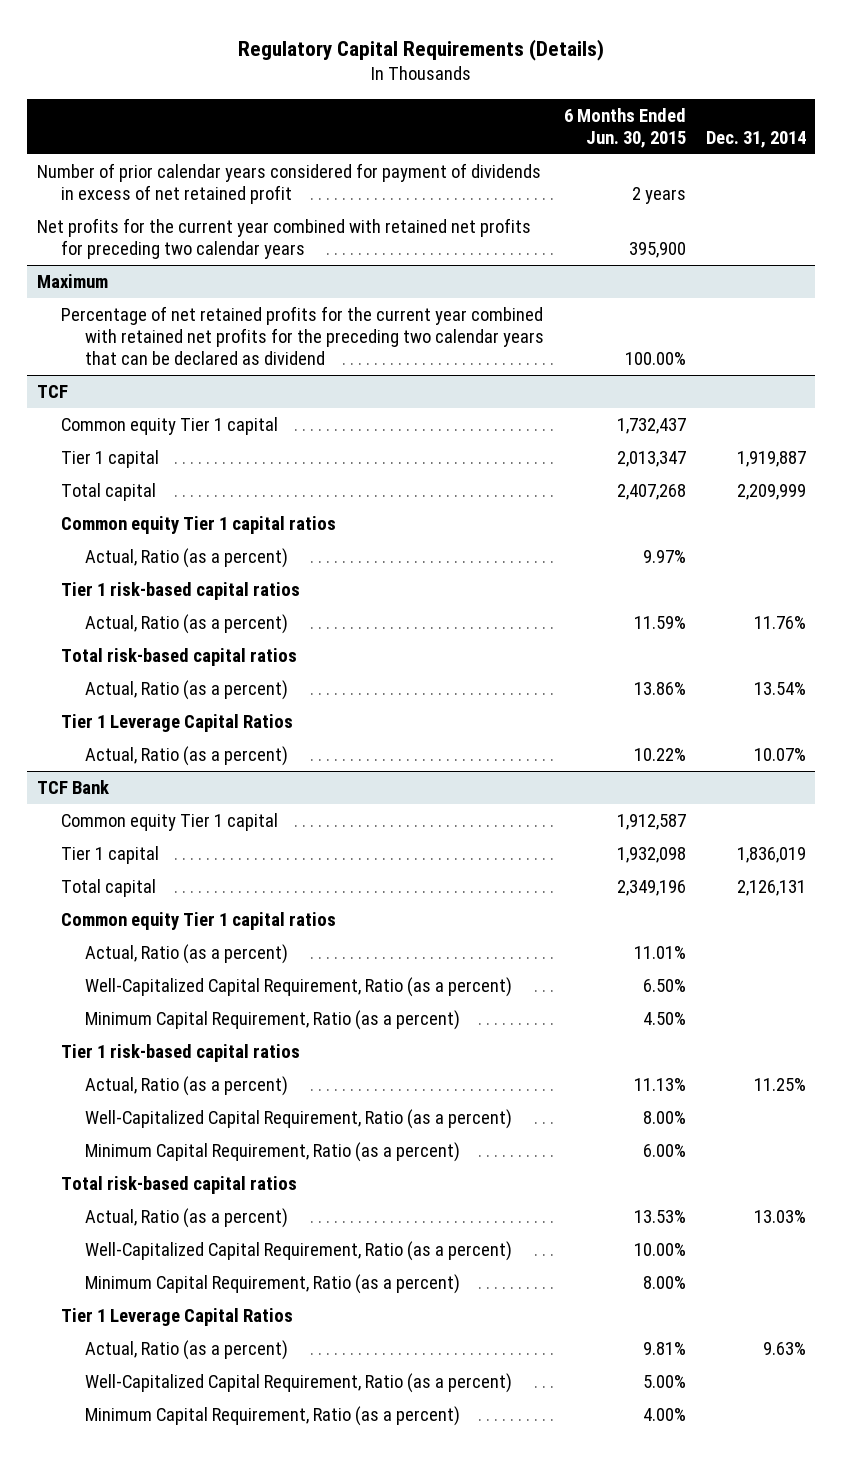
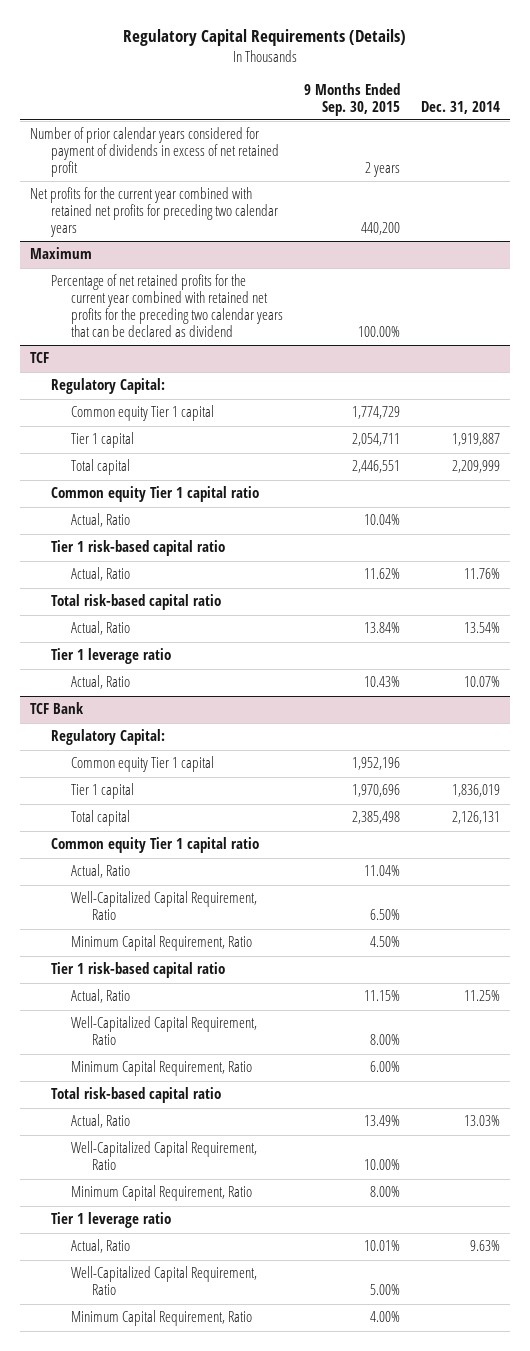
[564,108,687,148] 6 Months Ended Jun. 30, 2015 -> none
none -> [303,82,400,116] 9 Months Ended Sep. 30, 2015
none -> [50,378,165,395] Regulatory Capital:
[61,516,337,535] Common equity Tier 1 capital ratios -> [50,486,259,503] Common equity Tier 1 capital ratio
[85,548,289,569] Actual, Ratio (as a percent) -> [71,513,131,528] Actual, Ratio
[61,582,301,601] Tier 1 risk-based capital ratios -> [50,540,225,557] Tier 1 risk-based capital ratio
[85,614,289,635] Actual, Ratio (as a percent) -> [71,567,131,582] Actual, Ratio
[61,648,298,667] Total risk-based capital ratios -> [50,594,221,611] Total risk-based capital ratio
[85,680,289,701] Actual, Ratio (as a percent) -> [71,621,131,636] Actual, Ratio
[61,714,294,733] Tier 1 Leverage Capital Ratios -> [50,648,171,665] Tier 1 leverage ratio
[85,746,289,767] Actual, Ratio (as a percent) -> [71,675,131,690] Actual, Ratio
none -> [50,729,165,746] Regulatory Capital:
[61,912,337,931] Common equity Tier 1 capital ratios -> [50,837,259,854] Common equity Tier 1 capital ratio
[85,944,289,965] Actual, Ratio (as a percent) -> [71,864,131,879] Actual, Ratio
[85,977,513,998] Well-Capitalized Capital Requirement, Ratio (as a percent) -> [71,891,258,921] Well-Capitalized Capital Requirement, Ratio
[85,1010,461,1031] Minimum Capital Requirement, Ratio (as a percent) -> [71,935,253,952] Minimum Capital Requirement, Ratio
[61,1044,301,1063] Tier 1 risk-based capital ratios -> [50,962,225,979] Tier 1 risk-based capital ratio
[85,1076,289,1097] Actual, Ratio (as a percent) -> [71,989,131,1004] Actual, Ratio
[85,1109,513,1130] Well-Capitalized Capital Requirement, Ratio (as a percent) -> [71,1016,258,1046] Well-Capitalized Capital Requirement, Ratio
[85,1142,461,1163] Minimum Capital Requirement, Ratio (as a percent) -> [71,1060,253,1077] Minimum Capital Requirement, Ratio
[61,1176,298,1195] Total risk-based capital ratios -> [50,1087,221,1104] Total risk-based capital ratio
[85,1208,289,1229] Actual, Ratio (as a percent) -> [71,1114,131,1129] Actual, Ratio
[85,1241,513,1262] Well-Capitalized Capital Requirement, Ratio (as a percent) -> [71,1141,258,1171] Well-Capitalized Capital Requirement, Ratio
[85,1274,461,1295] Minimum Capital Requirement, Ratio (as a percent) -> [71,1185,253,1202] Minimum Capital Requirement, Ratio
[61,1308,294,1327] Tier 1 Leverage Capital Ratios -> [50,1212,171,1229] Tier 1 leverage ratio
[85,1340,289,1361] Actual, Ratio (as a percent) -> [71,1239,131,1254] Actual, Ratio
[85,1373,513,1394] Well-Capitalized Capital Requirement, Ratio (as a percent) -> [71,1266,258,1296] Well-Capitalized Capital Requirement, Ratio
[85,1406,461,1427] Minimum Capital Requirement, Ratio (as a percent) -> [71,1310,253,1327] Minimum Capital Requirement, Ratio

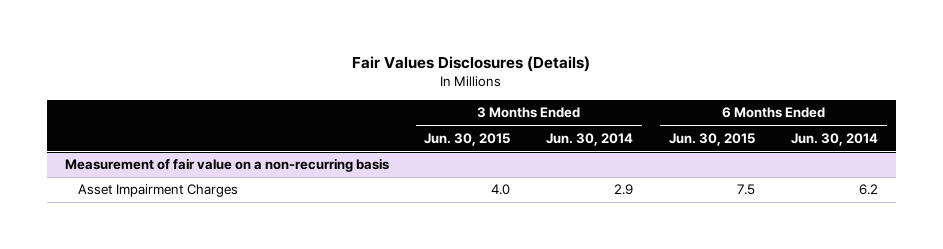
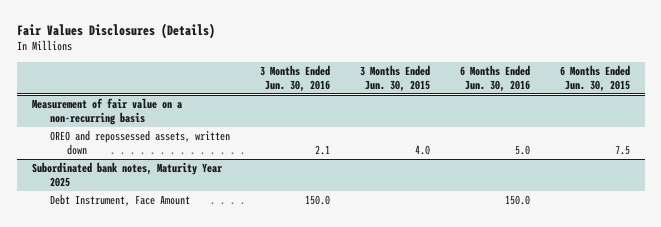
[546,132,634,146] Jun. 30, 2014 -> none
[791,132,879,146] Jun. 30, 2014 -> none
none -> [259,65,330,92] 3 Months Ended Jun. 30, 2016
none -> [459,65,530,92] 6 Months Ended Jun. 30, 2016
[77,184,238,198] Asset Impairment Charges -> [49,130,230,155] OREO and repossessed assets, written down
none -> [31,162,223,187] Subordinated bank notes, Maturity Year 2025
none -> [49,194,190,207] Debt Instrument, Face Amount

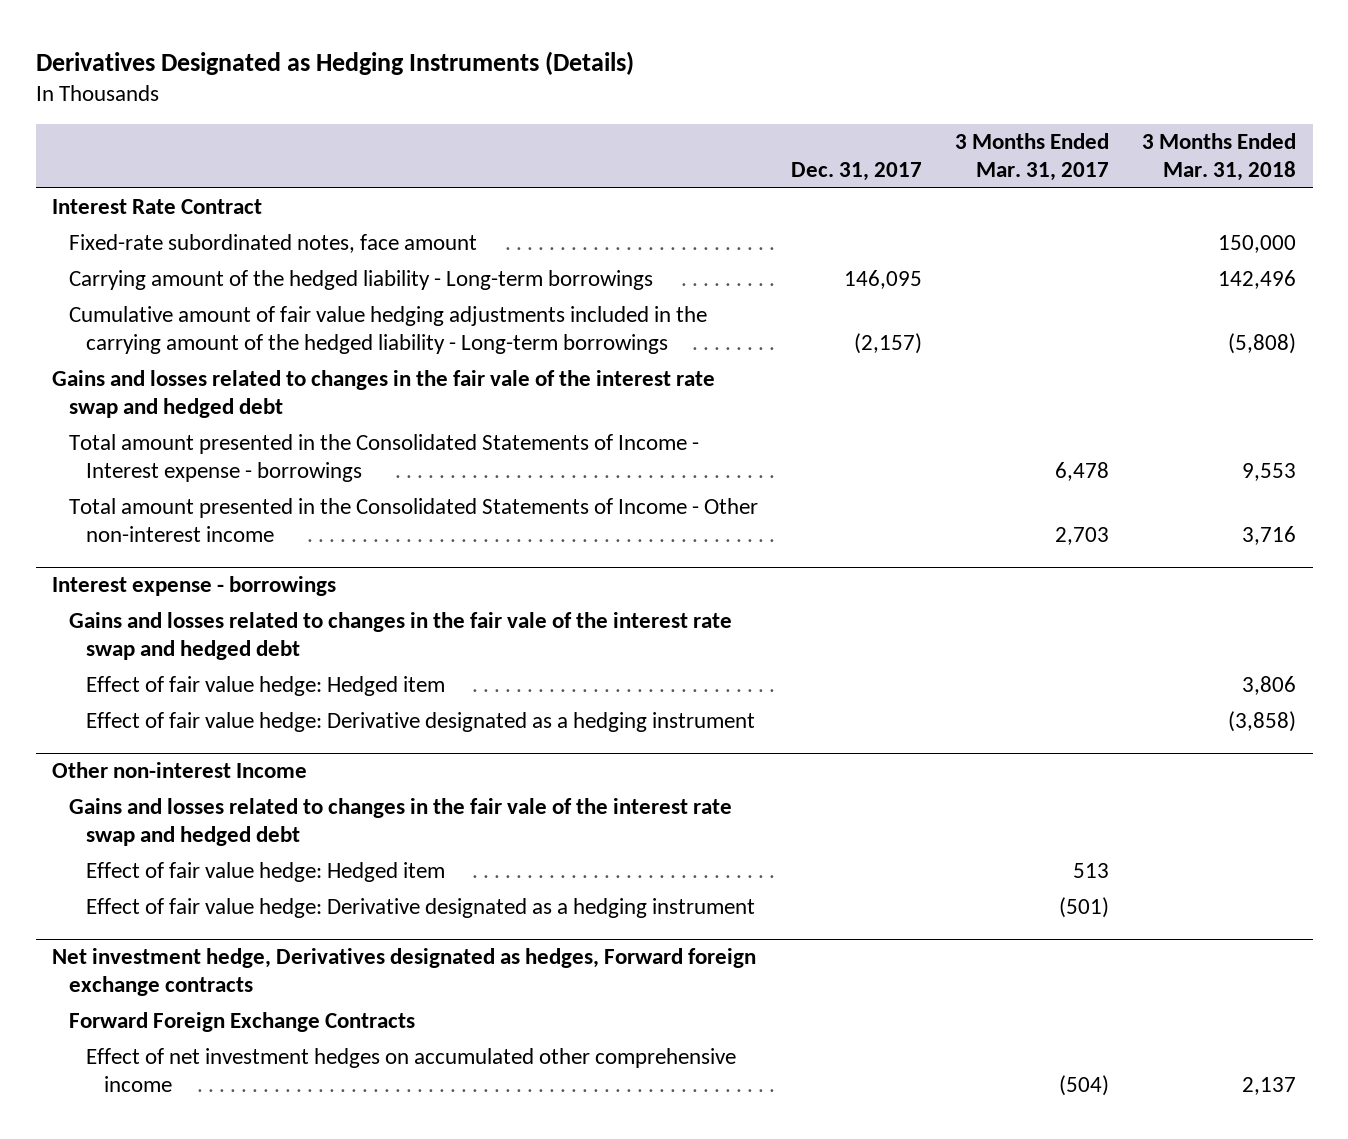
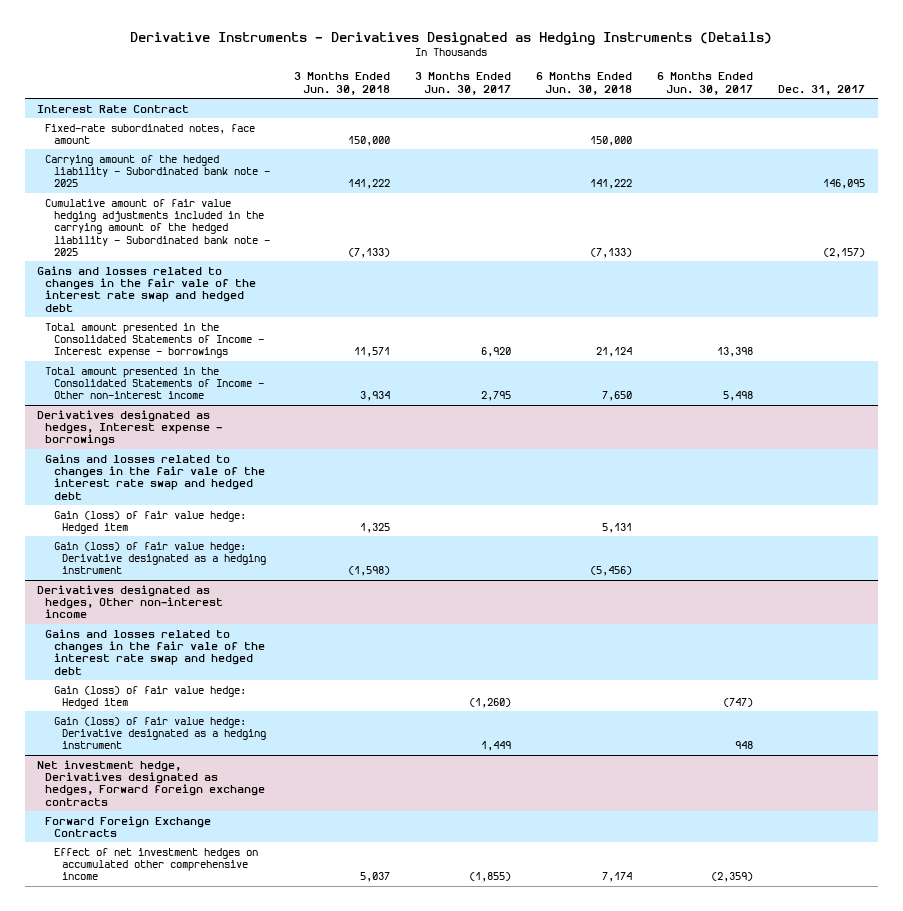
[35,50,634,75] Derivatives Designated as Hedging Instruments (Details) -> [130,31,773,45] Derivative Instruments - Derivatives Designated as Hedging Instruments (Details)
[955,133,1110,182] 3 Months Ended Mar. 31, 2017 -> none
[1142,133,1297,182] 3 Months Ended Mar. 31, 2018 -> none
none -> [294,72,391,95] 3 Months Ended Jun. 30, 2018
none -> [415,72,512,95] 3 Months Ended Jun. 30, 2017
none -> [536,72,633,95] 6 Months Ended Jun. 30, 2018
none -> [657,72,754,95] 6 Months Ended Jun. 30, 2017
[69,270,654,291] Carrying amount of the hedged liability - Long-term borrowings -> [45,154,270,188] Carrying amount of the hedged liability - Subordinated bank note - 2025
[69,306,708,355] Cumulative amount of fair value hedging adjustments included in the carrying amount of the hedged liability - Long-term borrowings -> [45,198,270,256] Cumulative amount of fair value hedging adjustments included in the carrying amount of the hedged liability - Subordinated bank note - 2025
[52,576,337,597] Interest expense - borrowings -> [37,409,223,447] Derivatives designated as hedges, Interest expense - borrowings
[86,676,446,697] Effect of fair value hedge: Hedged item -> [53,510,246,534] Gain (loss) of fair value hedge: Hedged item
[86,712,756,733] Effect of fair value hedge: Derivative designated as a hedging instrument -> [53,541,266,575] Gain (loss) of fair value hedge: Derivative designated as a hedging instrument
[52,762,308,779] Other non-interest Income -> [37,584,224,619] Derivatives designated as hedges, Other non-interest income
[86,862,446,883] Effect of fair value hedge: Hedged item -> [53,685,246,709] Gain (loss) of fair value hedge: Hedged item
[86,898,756,919] Effect of fair value hedge: Derivative designated as a hedging instrument -> [53,716,266,750] Gain (loss) of fair value hedge: Derivative designated as a hedging instrument

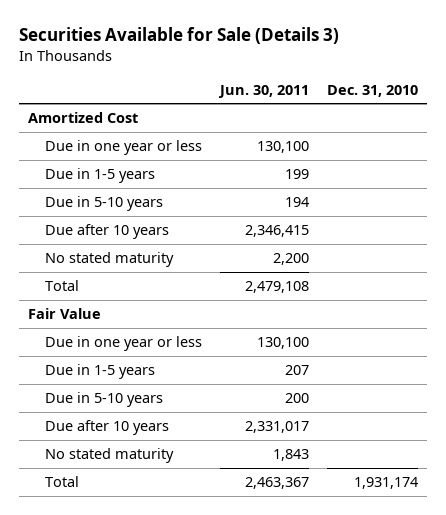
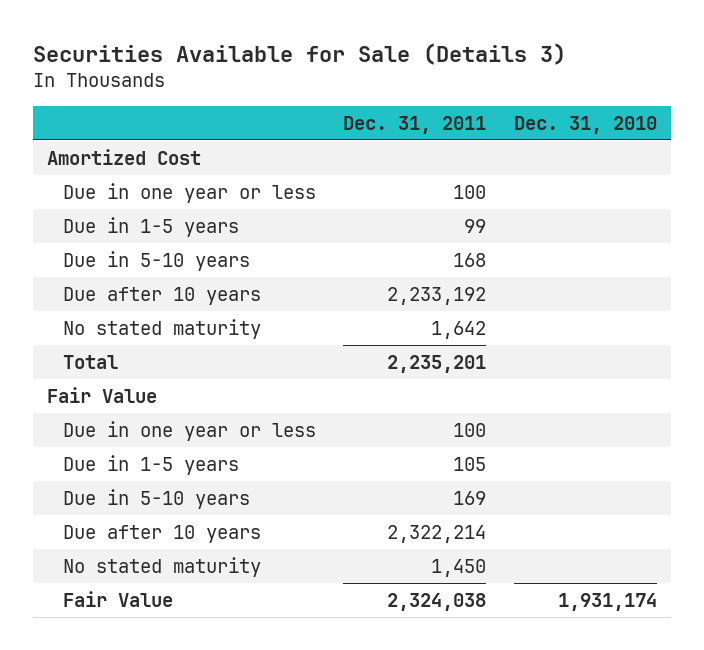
[217,84,309,98] Jun. 30, 2011 -> none
none -> [343,115,487,134] Dec. 31, 2011
[44,476,79,488] Total -> [62,590,173,607] Fair Value

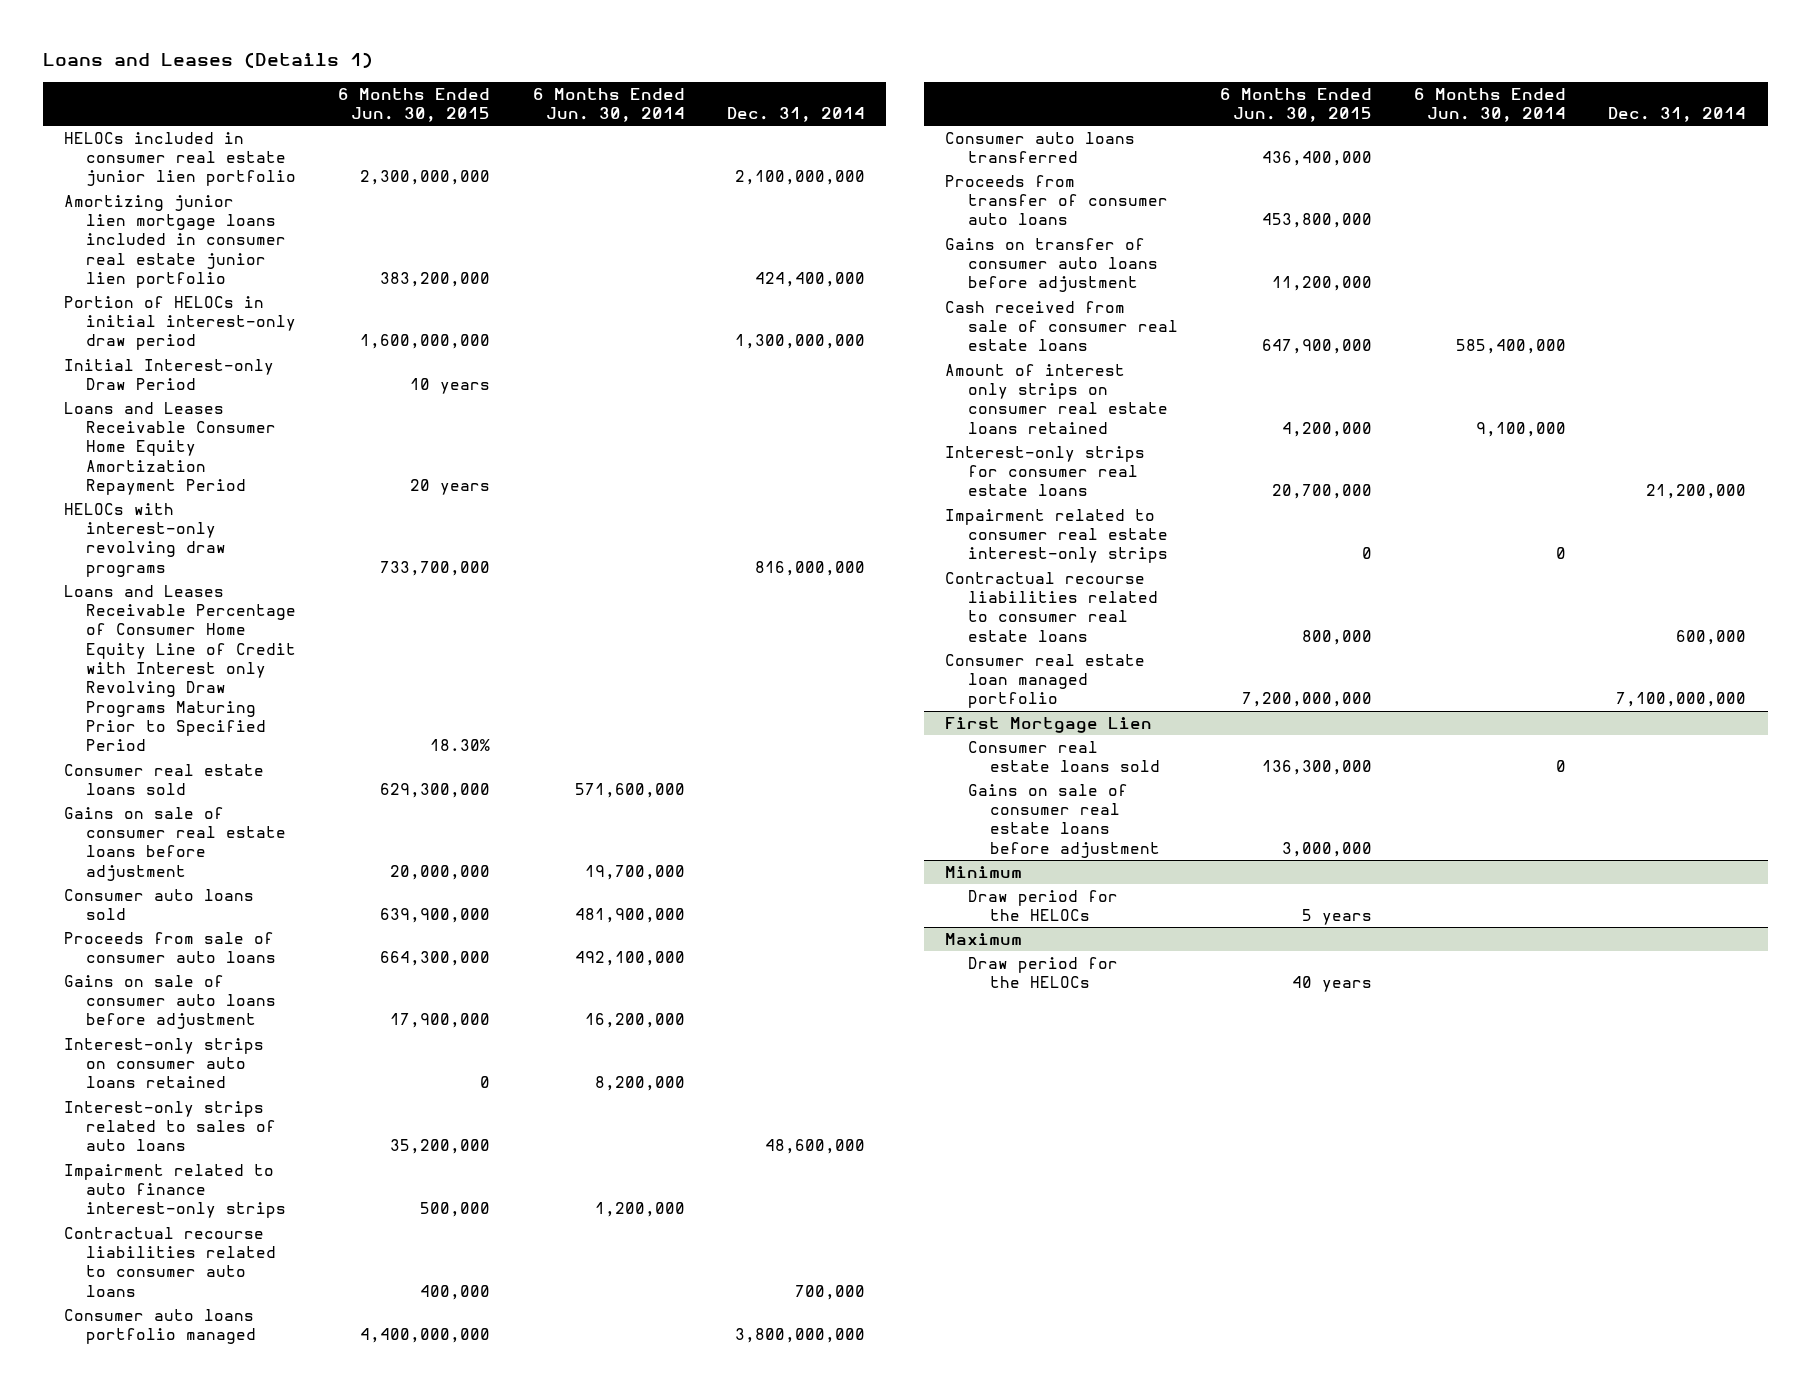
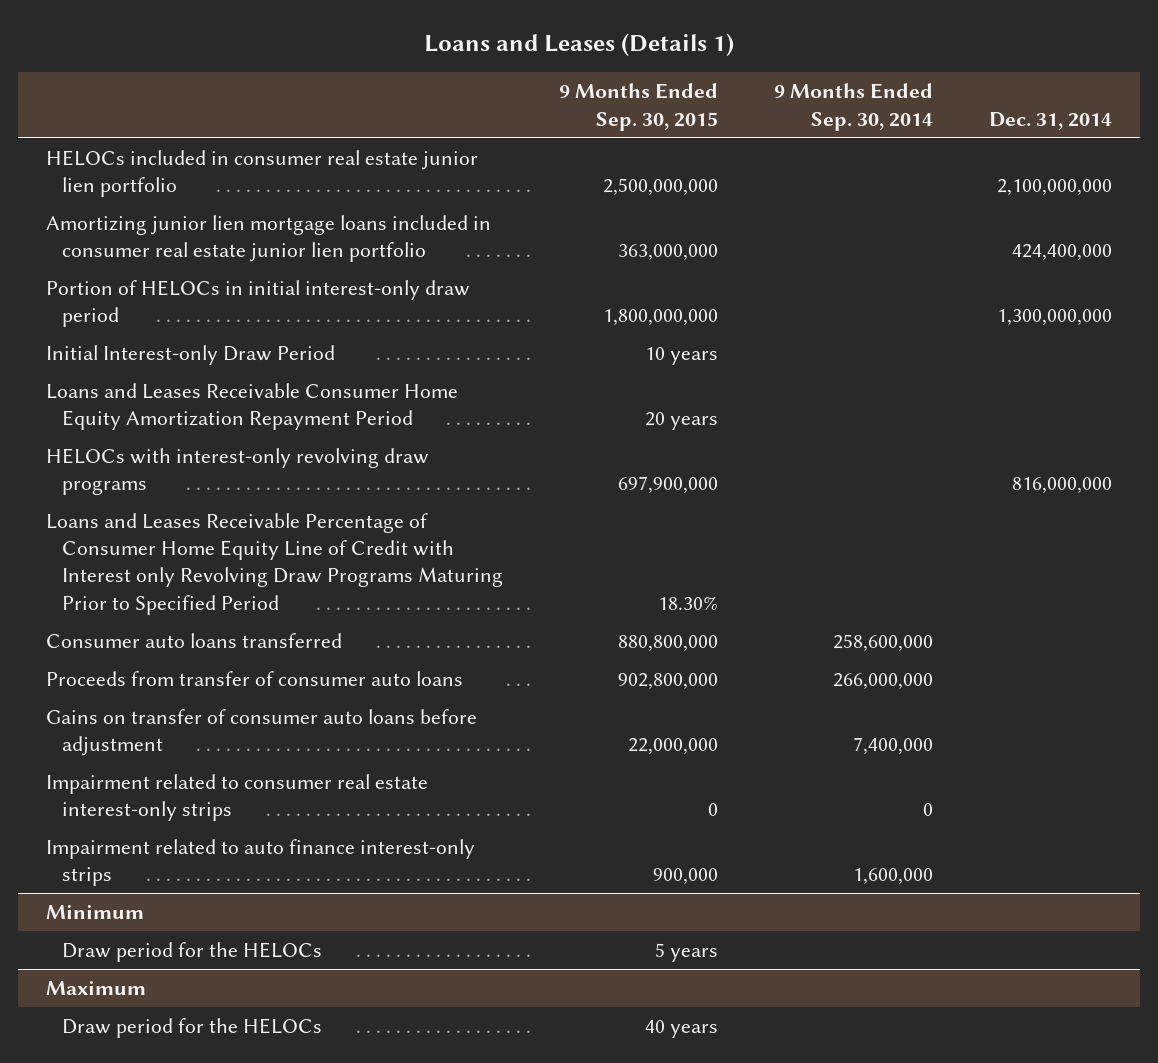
[338,87,491,122] 6 Months Ended Jun. 30, 2015 -> none
[532,87,685,122] 6 Months Ended Jun. 30, 2014 -> none
none -> [558,83,718,131] 9 Months Ended Sep. 30, 2015
none -> [773,83,933,131] 9 Months Ended Sep. 30, 2014
[63,763,264,796] Consumer real estate loans sold -> none
[63,806,287,881] Gains on sale of consumer real estate loans before adjustment -> none
[63,888,254,921] Consumer auto loans sold -> none
[63,931,277,964] Proceeds from sale of consumer auto loans -> none
[63,974,277,1030] Gains on sale of consumer auto loans before adjustment -> none
[63,1037,264,1089] Interest-only strips on consumer auto loans retained -> none
[63,1100,277,1152] Interest-only strips related to sales of auto loans -> none
[63,1226,277,1297] Contractual recourse liabilities related to consumer auto loans -> none
[63,1308,257,1345] Consumer auto loans portfolio managed -> none
[945,300,1178,352] Cash received from sale of consumer real estate loans -> none
[945,363,1168,434] Amount of interest only strips on consumer real estate loans retained -> none
[945,445,1146,497] Interest-only strips for consumer real estate loans -> none
[945,571,1158,642] Contractual recourse liabilities related to consumer real estate loans -> none
[945,653,1146,709] Consumer real estate loan managed portfolio -> none
[945,716,1153,733] First Mortgage Lien -> none
[967,740,1160,773] Consumer real estate loans sold -> none
[967,783,1160,858] Gains on sale of consumer real estate loans before adjustment -> none
[63,1163,287,1219] Impairment related to auto finance interest-only strips -> [45,838,475,887] Impairment related to auto finance interest-only strips

